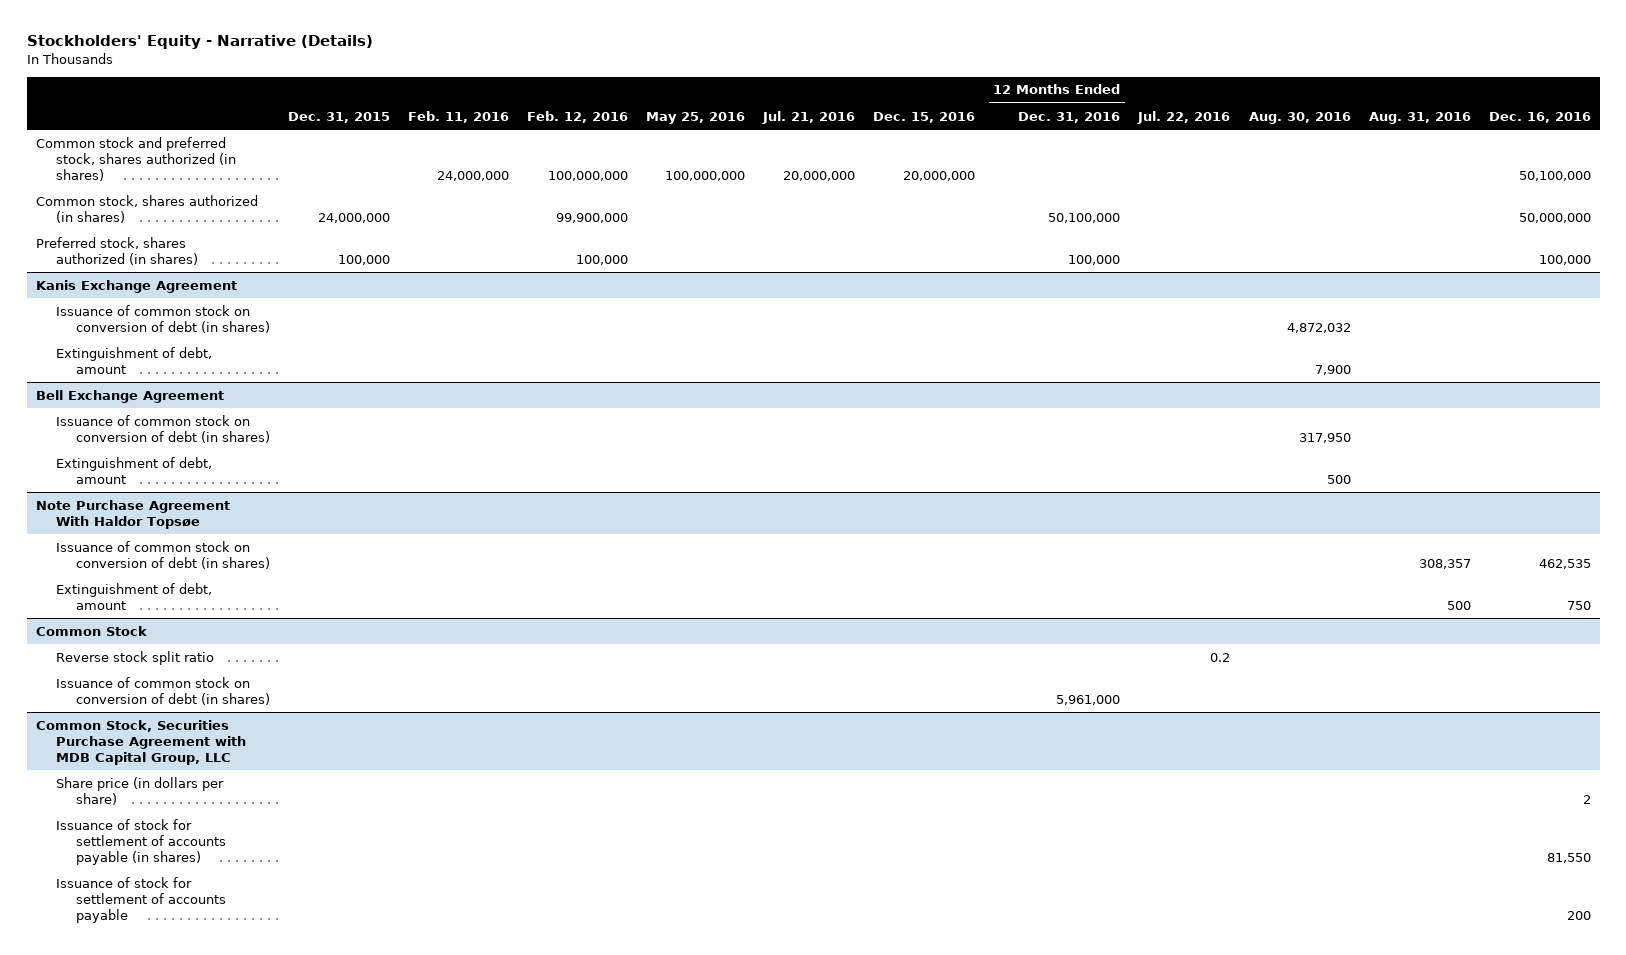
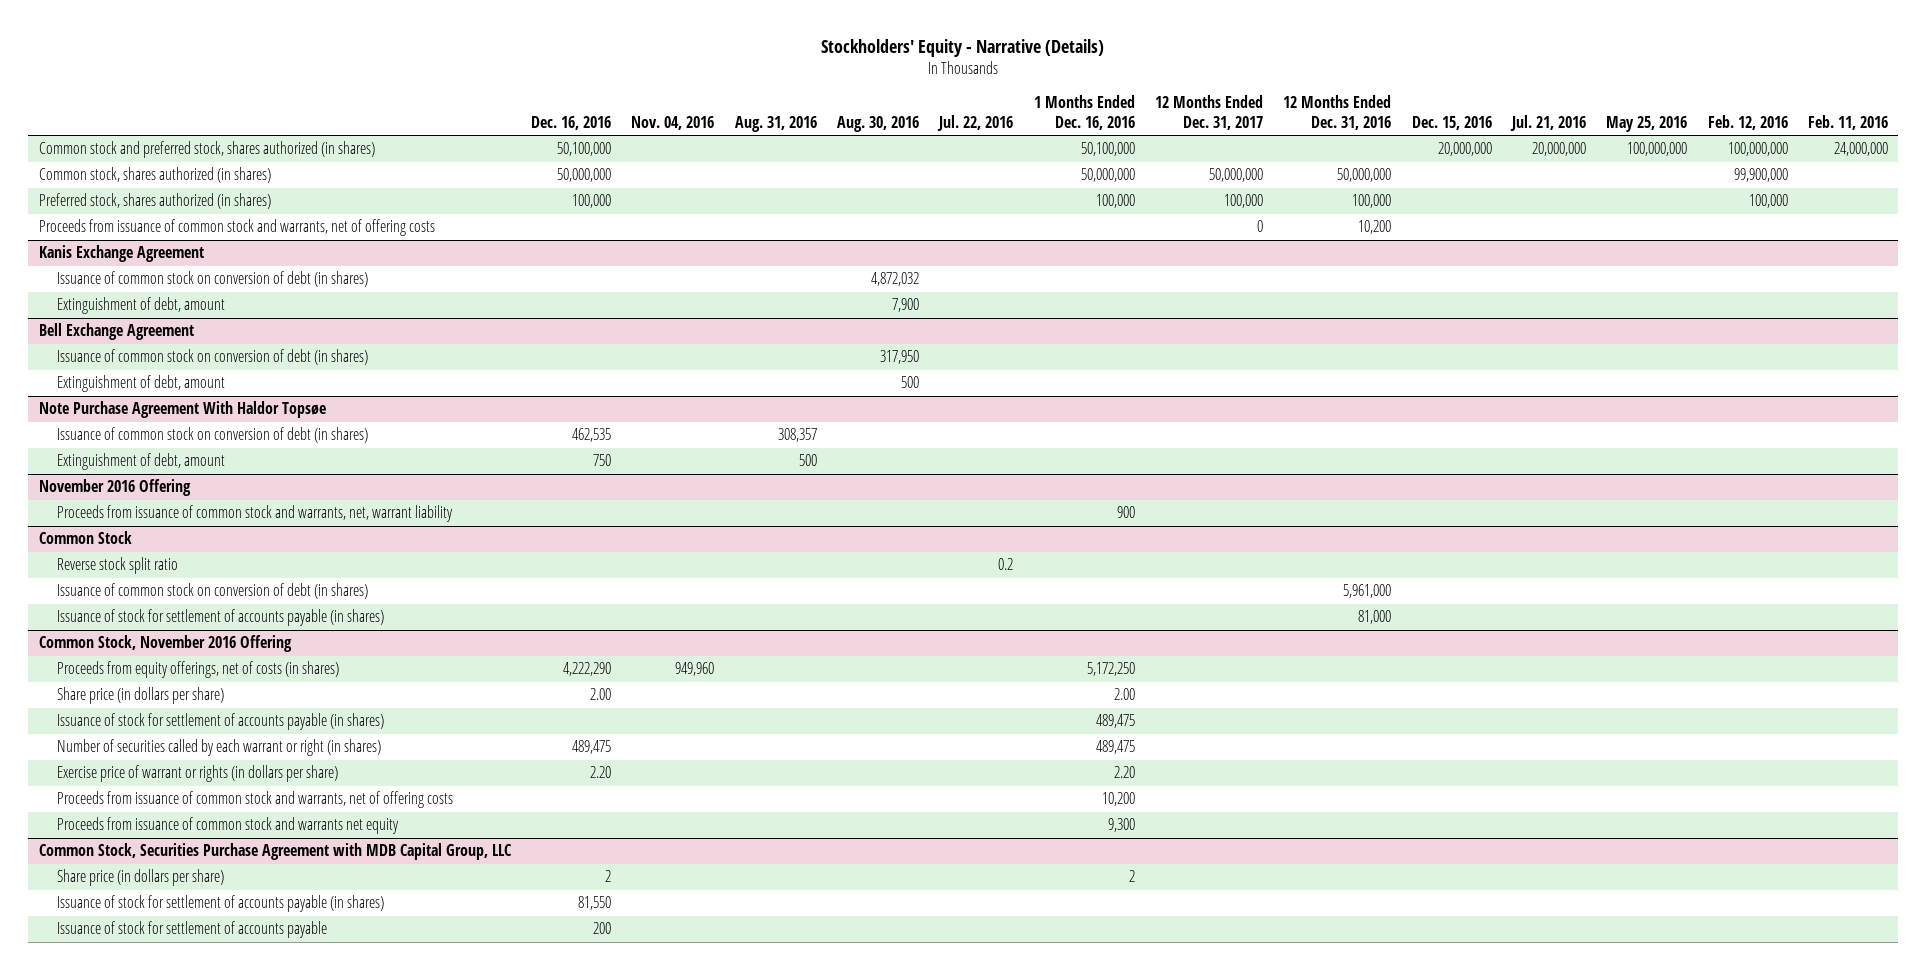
[287,111,390,123] Dec. 31, 2015 -> none
none -> [631,115,715,130] Nov. 04, 2016
none -> [1033,95,1135,130] 1 Months Ended Dec. 16, 2016
none -> [1154,95,1263,130] 12 Months Ended Dec. 31, 2017
[1048,212,1121,223] 50,100,000 -> [1337,168,1392,183] 50,000,000
none -> [38,219,435,237] Proceeds from issuance of common stock and warrants, net of offering costs
none -> [38,479,191,497] November 2016 Offering
none -> [56,505,453,523] Proceeds from issuance of common stock and warrants, net, warrant liability
none -> [56,609,384,627] Issuance of stock for settlement of accounts payable (in shares)
none -> [38,635,292,653] Common Stock, November 2016 Offering
none -> [56,661,339,679] Proceeds from equity offerings, net of costs (in shares)
none -> [56,687,224,705] Share price (in dollars per share)
none -> [56,713,384,731] Issuance of stock for settlement of accounts payable (in shares)
none -> [56,739,381,757] Number of securities called by each warrant or right (in shares)
none -> [56,765,338,783] Exercise price of warrant or rights (in dollars per share)
none -> [56,791,453,809] Proceeds from issuance of common stock and warrants, net of offering costs
none -> [56,817,399,835] Proceeds from issuance of common stock and warrants net equity

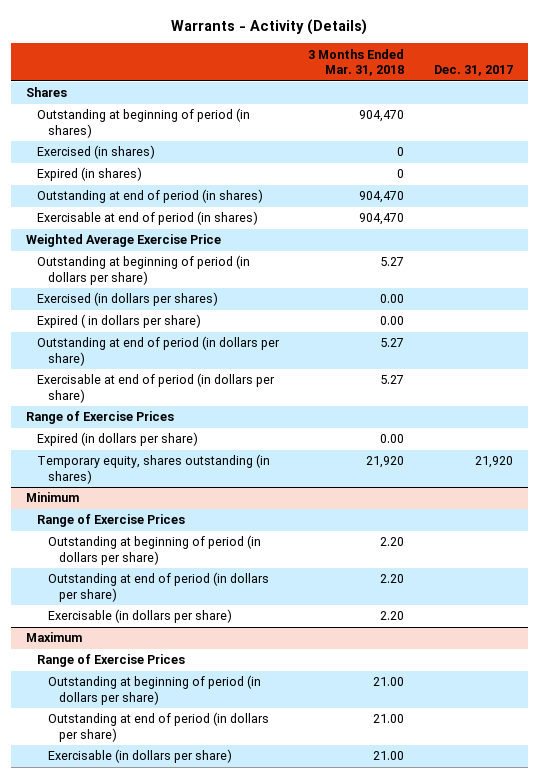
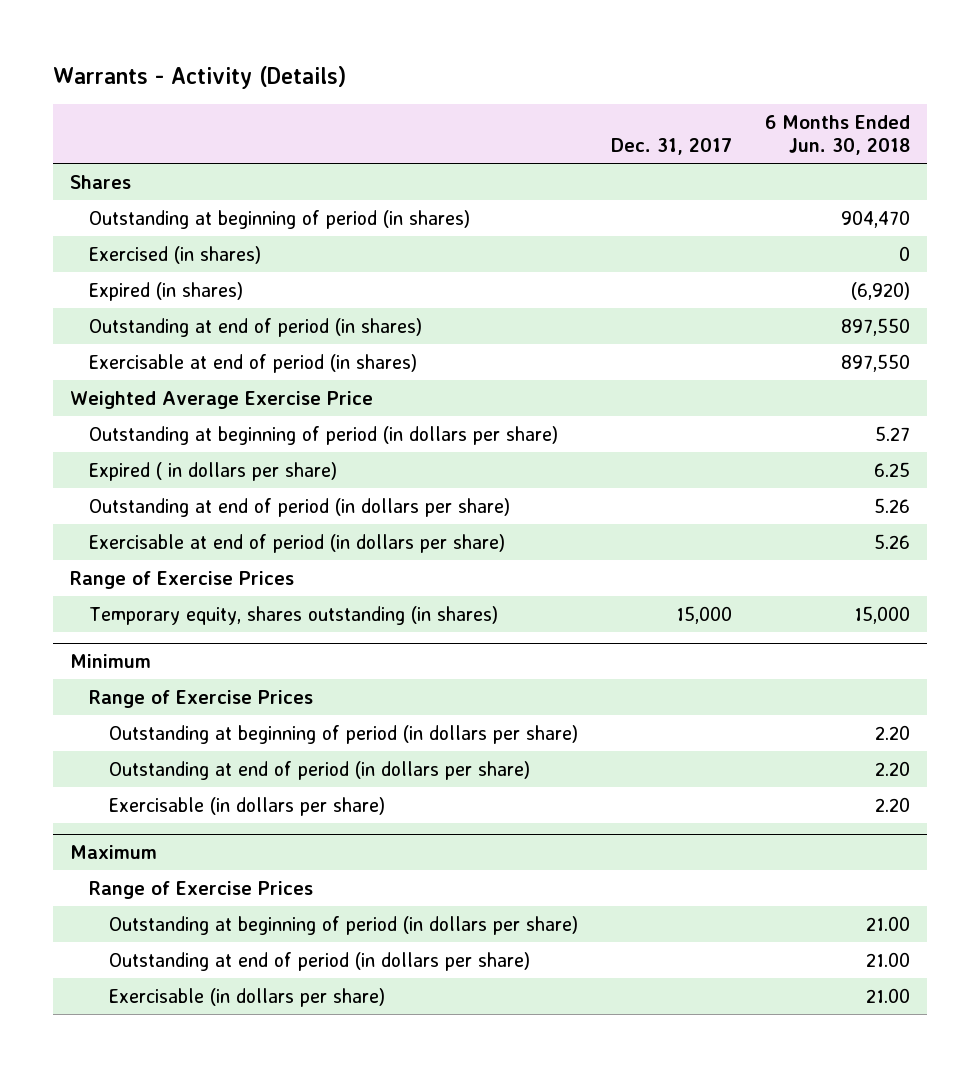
[308,48,405,77] 3 Months Ended Mar. 31, 2018 -> none
none -> [765,115,911,156] 6 Months Ended Jun. 30, 2018
[36,292,218,307] Exercised (in dollars per shares) -> none
[36,432,198,447] Expired (in dollars per share) -> none
[474,456,513,469] 21,920 -> [676,605,733,624] 15,000

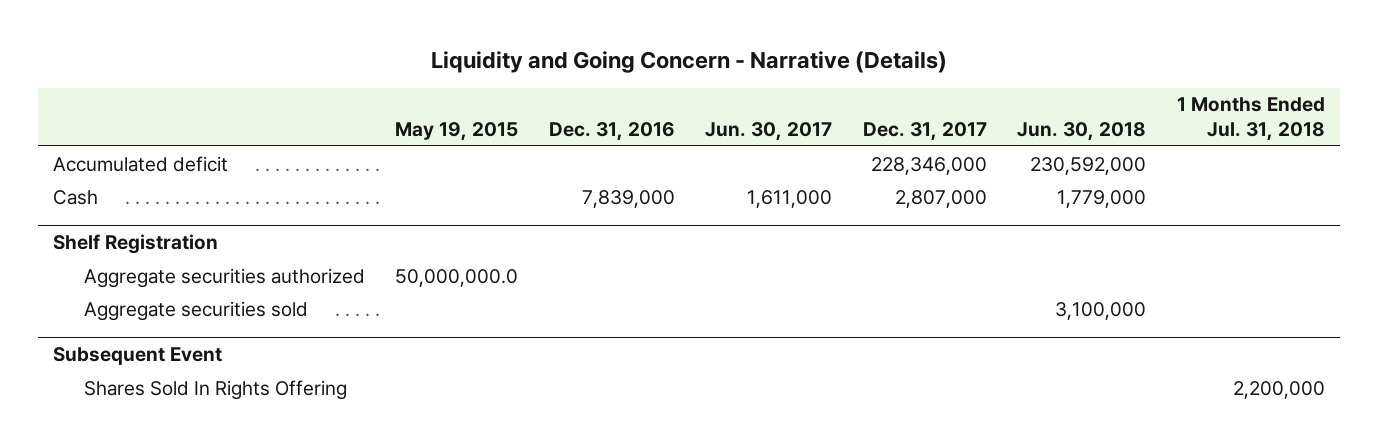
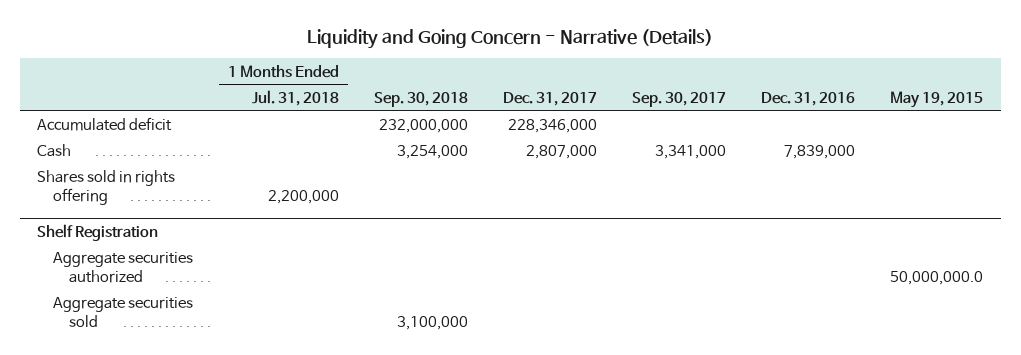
[705,121,833,141] Jun. 30, 2017 -> none
[1017,121,1147,141] Jun. 30, 2018 -> none
none -> [374,91,469,107] Sep. 30, 2018
none -> [632,91,727,107] Sep. 30, 2017
none -> [37,170,176,206] Shares sold in rights offering
[53,346,223,365] Subsequent Event -> none
[83,379,347,400] Shares Sold In Rights Offering -> none

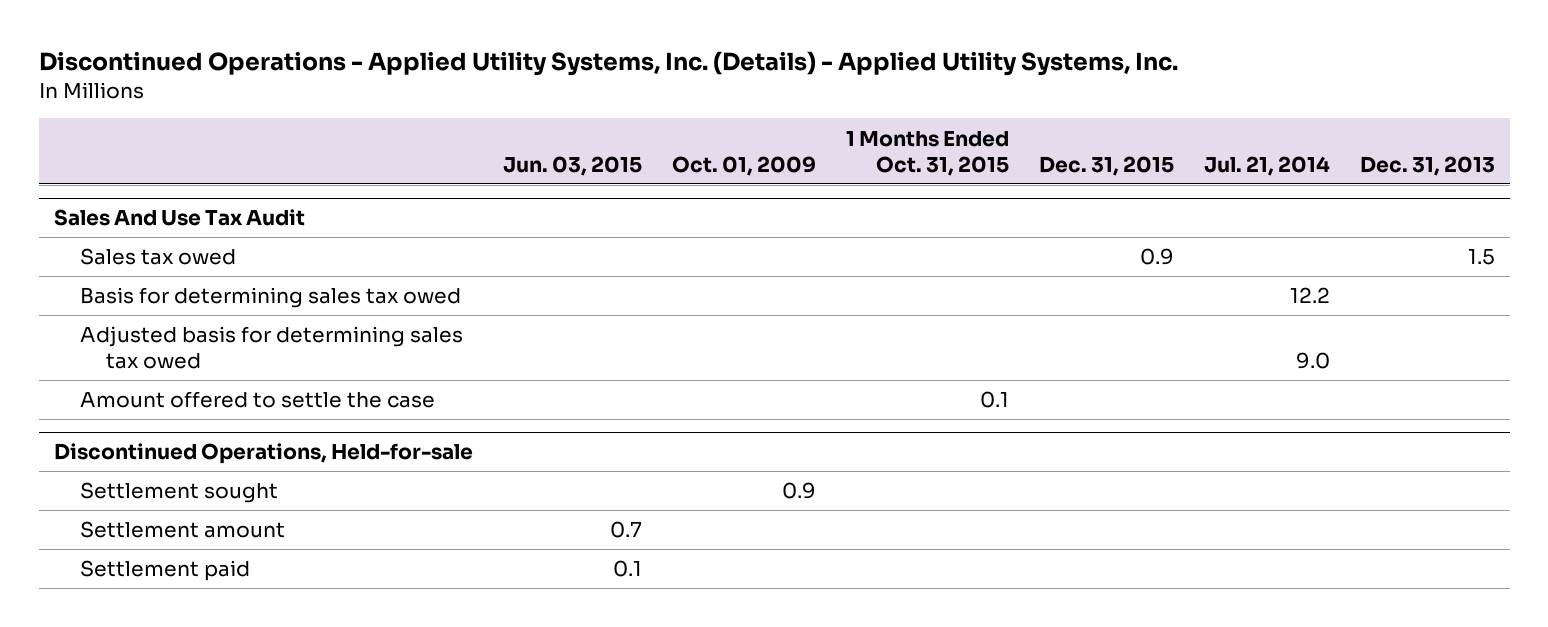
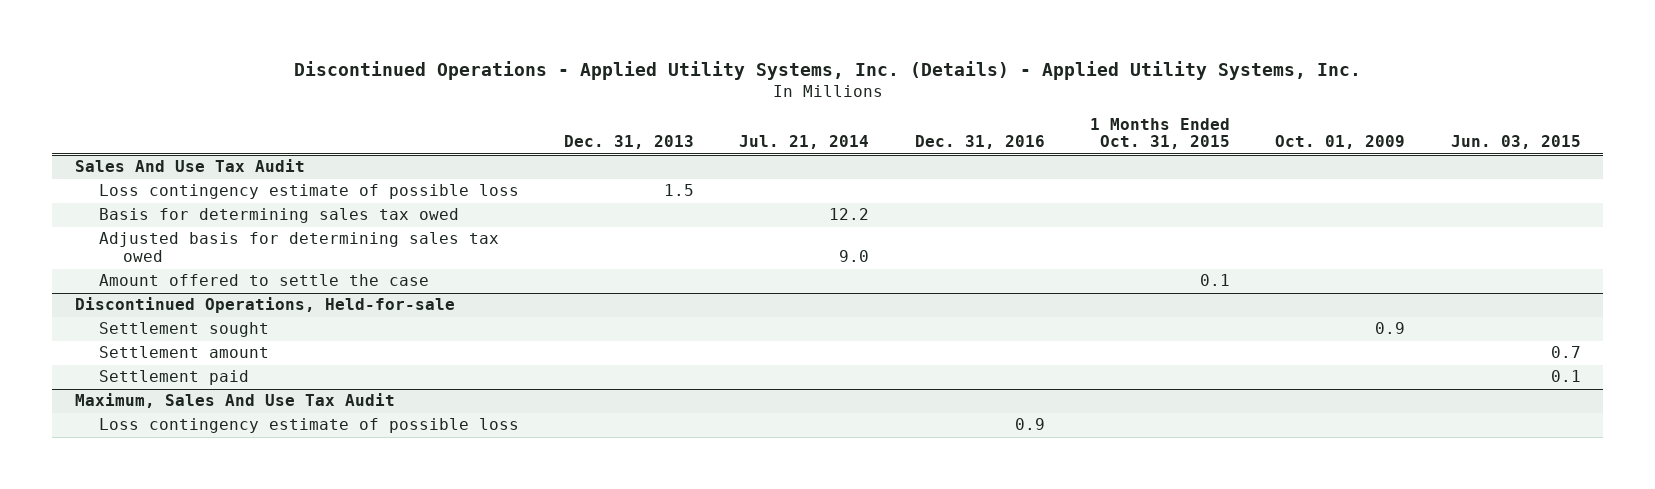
[1038,155,1174,176] Dec. 31, 2015 -> none
none -> [914,135,1045,150] Dec. 31, 2016
[79,248,236,266] Sales tax owed -> none
none -> [98,184,519,200] Loss contingency estimate of possible loss
none -> [74,393,395,409] Maximum, Sales And Use Tax Audit
none -> [98,418,519,434] Loss contingency estimate of possible loss

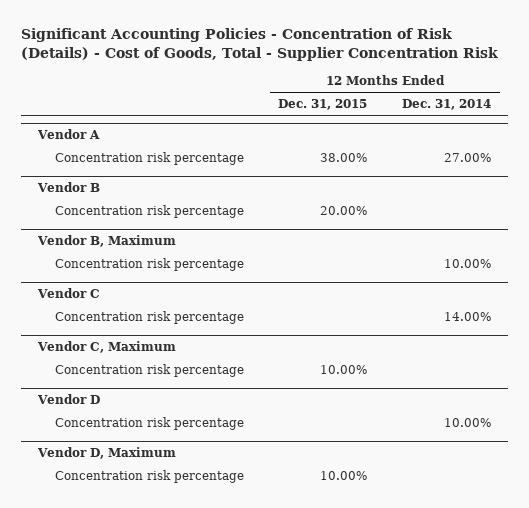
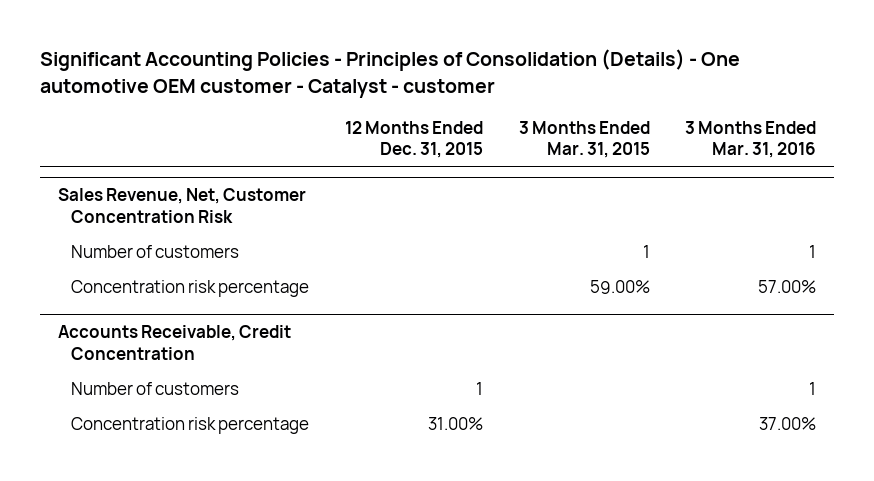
[20,28,498,61] Significant Accounting Policies - Concentration of Risk (Details) - Cost of Goods, Total - Supplier Concentration Risk -> [39,49,740,99] Significant Accounting Policies - Principles of Consolidation (Details) - One automotive OEM customer - Catalyst - customer
[401,98,491,110] Dec. 31, 2014 -> none
none -> [518,120,650,159] 3 Months Ended Mar. 31, 2015
none -> [685,120,817,159] 3 Months Ended Mar. 31, 2016
[37,128,101,139] Vendor A -> none
[54,151,244,165] Concentration risk percentage -> none
[37,181,101,192] Vendor B -> none
[54,204,244,218] Concentration risk percentage -> none
[37,234,177,247] Vendor B, Maximum -> none
[54,257,244,271] Concentration risk percentage -> none
[37,287,101,298] Vendor C -> none
[54,310,244,324] Concentration risk percentage -> none
[37,340,177,353] Vendor C, Maximum -> none
[54,363,244,377] Concentration risk percentage -> none
[37,393,101,404] Vendor D -> none
[54,416,244,430] Concentration risk percentage -> none
[37,446,177,459] Vendor D, Maximum -> none
[54,469,244,483] Concentration risk percentage -> none
none -> [57,188,306,223] Sales Revenue, Net, Customer Concentration Risk
none -> [70,244,239,258] Number of customers
none -> [70,279,309,297] Concentration risk percentage
none -> [57,325,291,360] Accounts Receivable, Credit Concentration
none -> [70,381,239,395] Number of customers
none -> [70,416,309,434] Concentration risk percentage

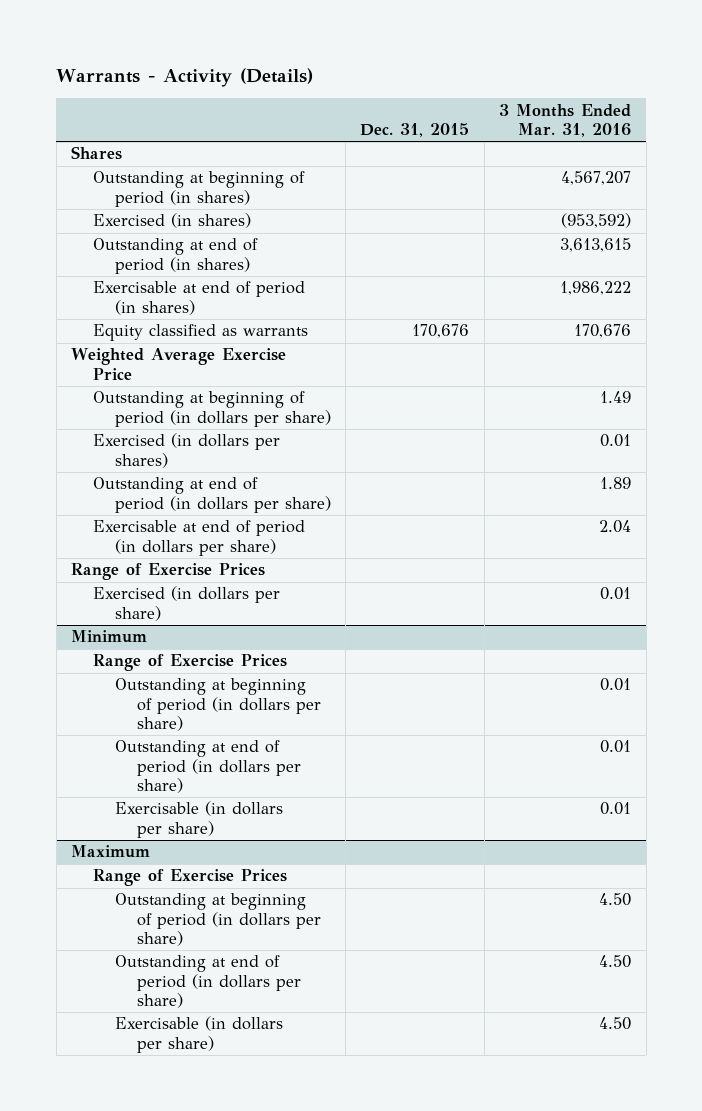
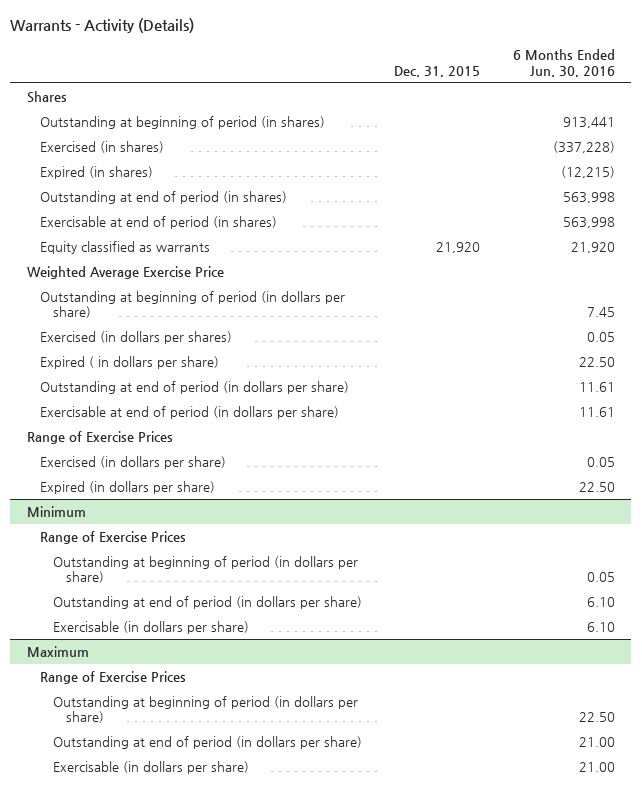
[499,103,632,137] 3 Months Ended Mar. 31, 2016 -> none
none -> [513,49,616,77] 6 Months Ended Jun. 30, 2016
none -> [39,165,153,179] Expired (in shares)
[412,324,470,339] 170,676 -> [436,241,481,253] 21,920
none -> [39,355,219,369] Expired ( in dollars per share)
none -> [39,480,215,494] Expired (in dollars per share)

